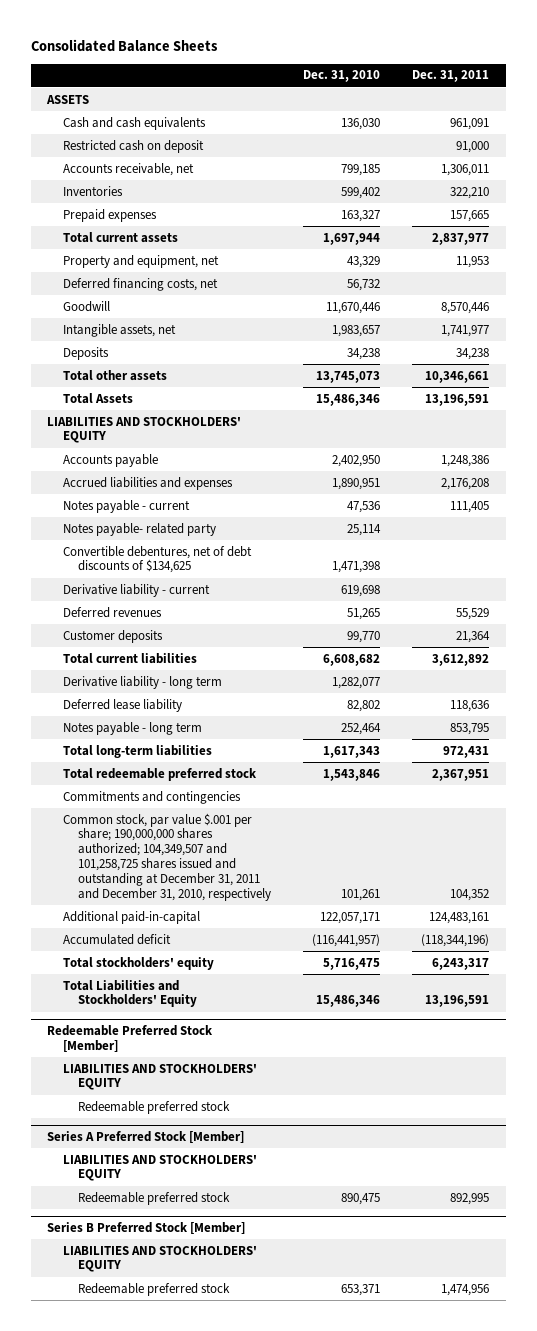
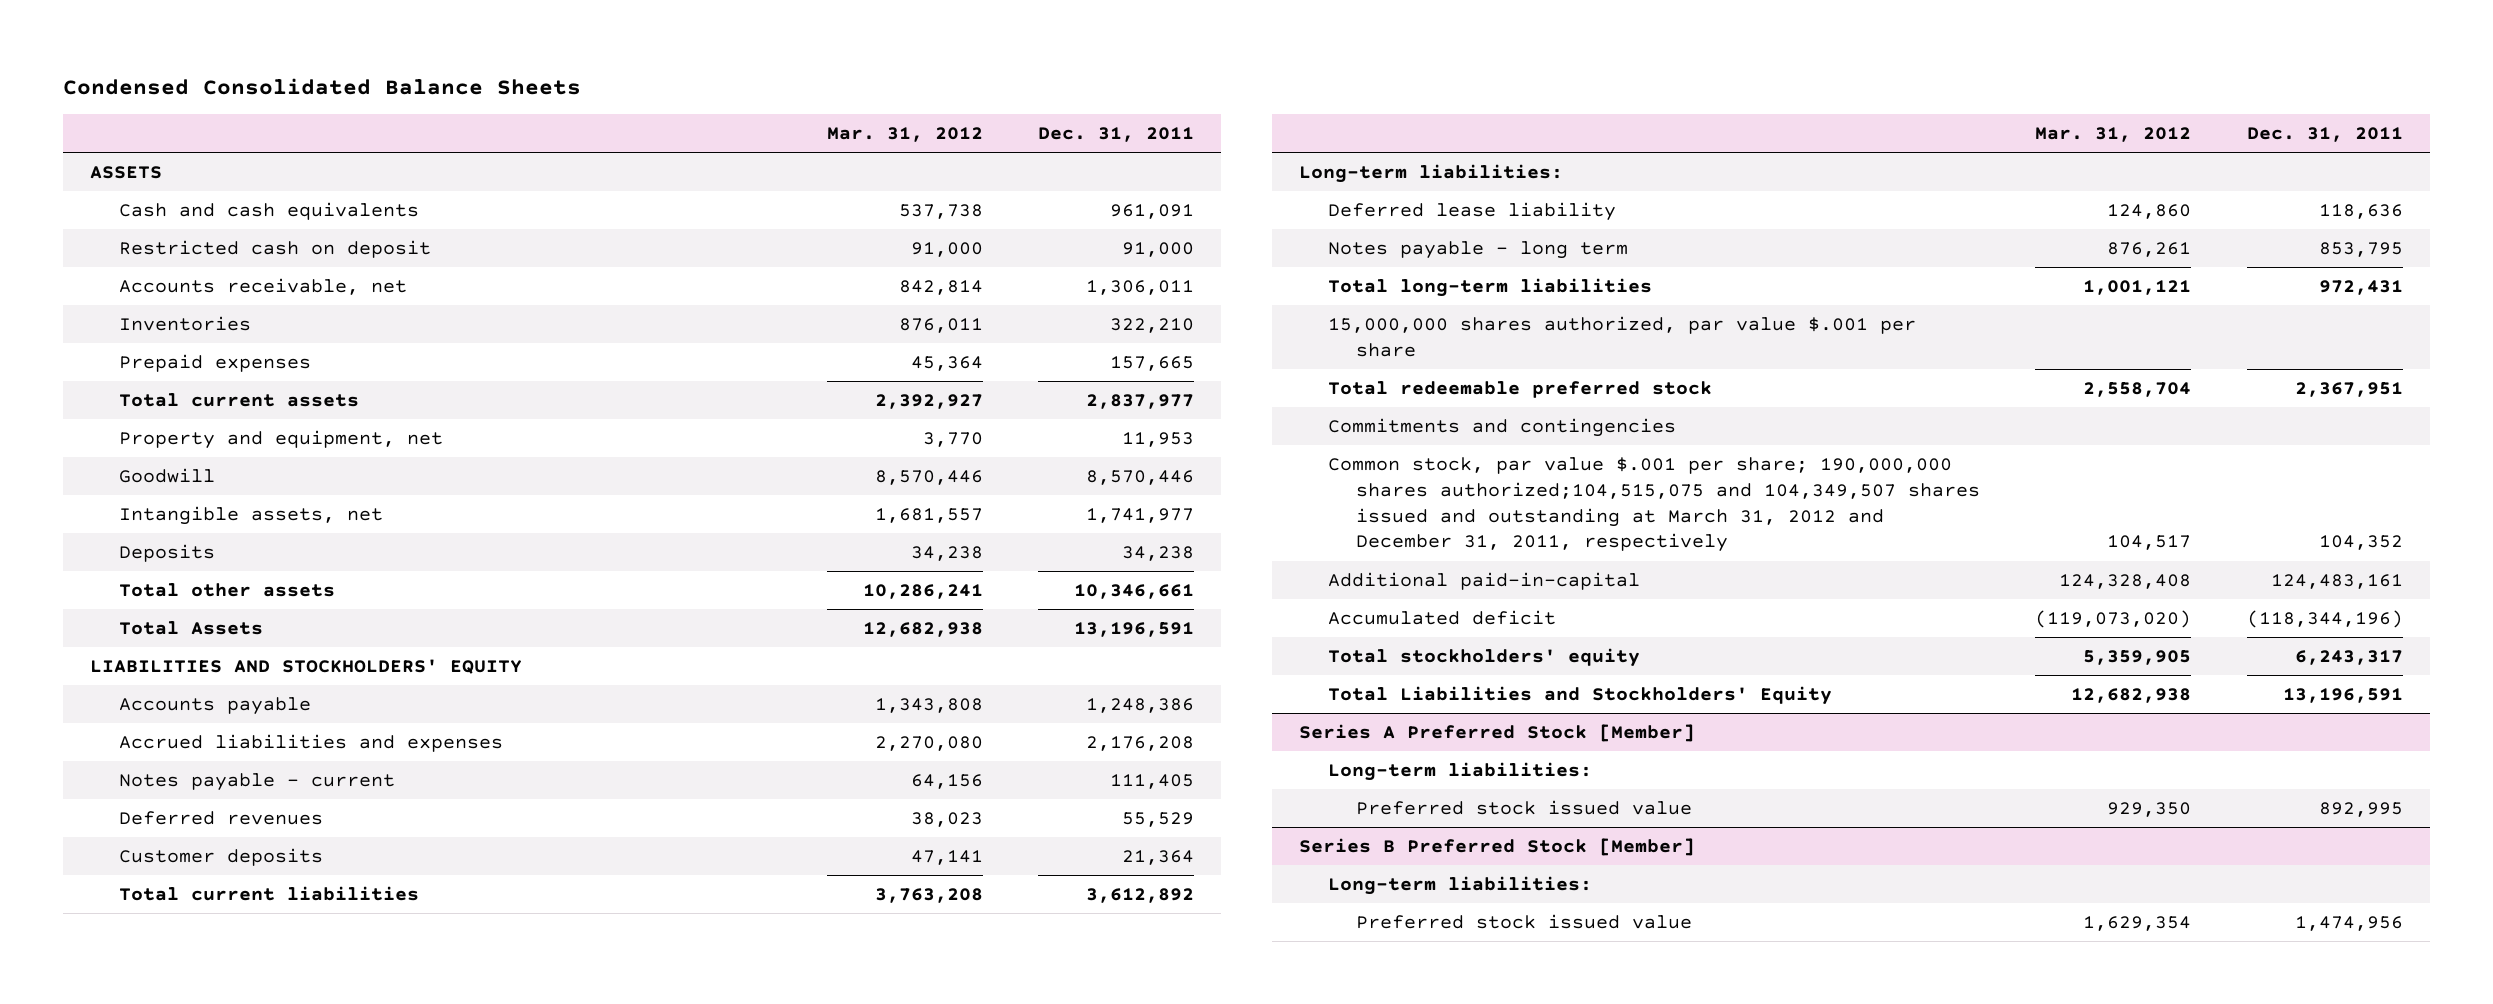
[31,39,219,53] Consolidated Balance Sheets -> [62,77,581,95] Condensed Consolidated Balance Sheets
[303,70,381,83] Dec. 31, 2010 -> none
none -> [826,127,983,143] Mar. 31, 2012
[62,277,218,291] Deferred financing costs, net -> none
[62,522,216,536] Notes payable- related party -> none
[62,545,252,574] Convertible debentures, net of debt discounts of $134,625 -> none
[62,583,210,597] Derivative liability - current -> none
[62,675,222,689] Derivative liability - long term -> none
none -> [1299,164,1564,184] Long-term liabilities:
none -> [1327,316,1916,357] 15,000,000 shares authorized, par value $.001 per share
[62,812,271,902] Common stock, par value $.001 per share; 190,000,000 shares authorized; 104,349,507 and 101,258,725 shares issued and outstanding at December 31, 2011 and December 31, 2010, respectively -> [1327,457,1981,553] Common stock, par value $.001 per share; 190,000,000 shares authorized;104,515,075 and 104,349,507 shares issued and outstanding at March 31, 2012 and December 31, 2011, respectively
[47,1025,214,1052] Redeemable Preferred Stock [Member] -> none
[62,1063,257,1091] LIABILITIES AND STOCKHOLDERS' EQUITY -> none
[77,1100,230,1114] Redeemable preferred stock -> none
[62,1154,257,1182] LIABILITIES AND STOCKHOLDERS' EQUITY -> none
none -> [1327,762,1592,782] Long-term liabilities:
[77,1191,230,1205] Redeemable preferred stock -> [1356,800,1693,816] Preferred stock issued value
[62,1245,257,1273] LIABILITIES AND STOCKHOLDERS' EQUITY -> none
none -> [1327,876,1592,896] Long-term liabilities:
[77,1282,230,1296] Redeemable preferred stock -> [1356,914,1693,930] Preferred stock issued value

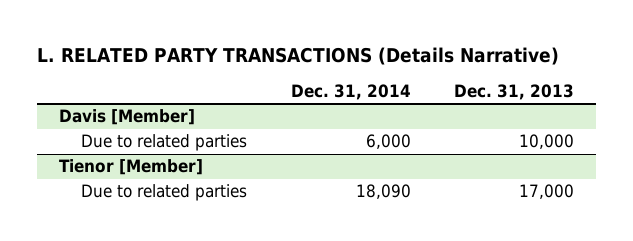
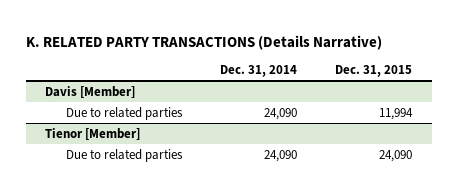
[37,47,560,66] L. RELATED PARTY TRANSACTIONS (Details Narrative) -> [26,34,383,50] K. RELATED PARTY TRANSACTIONS (Details Narrative)
[454,83,575,100] Dec. 31, 2013 -> none
none -> [335,65,413,78] Dec. 31, 2015
[365,134,411,150] 6,000 -> [263,107,297,120] 24,090
[355,184,411,200] 18,090 -> [263,149,297,162] 24,090

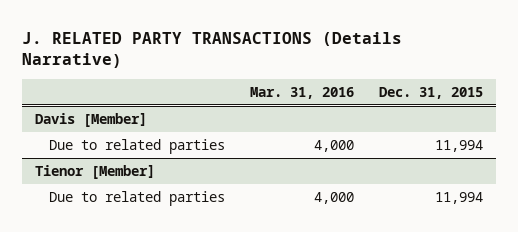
[26,34,383,50] K. RELATED PARTY TRANSACTIONS (Details Narrative) -> [22,31,403,69] J. RELATED PARTY TRANSACTIONS (Details Narrative)
[219,65,297,78] Dec. 31, 2014 -> none
none -> [250,86,355,99] Mar. 31, 2016
[379,149,413,162] 24,090 -> [435,191,484,204] 11,994

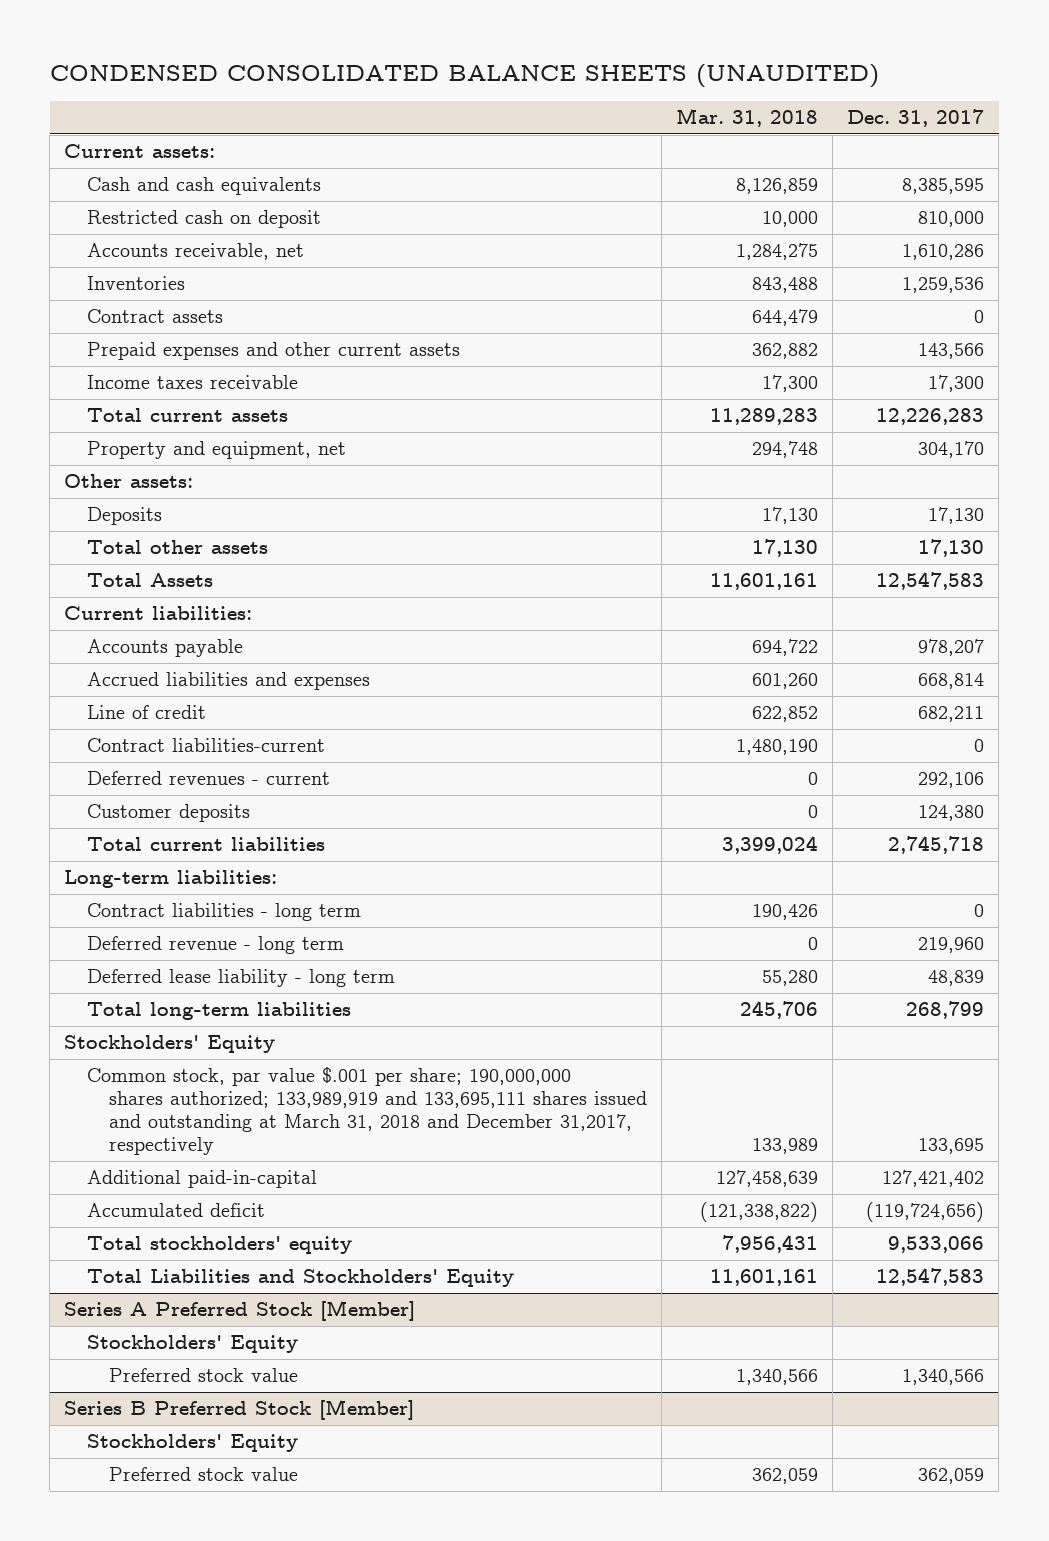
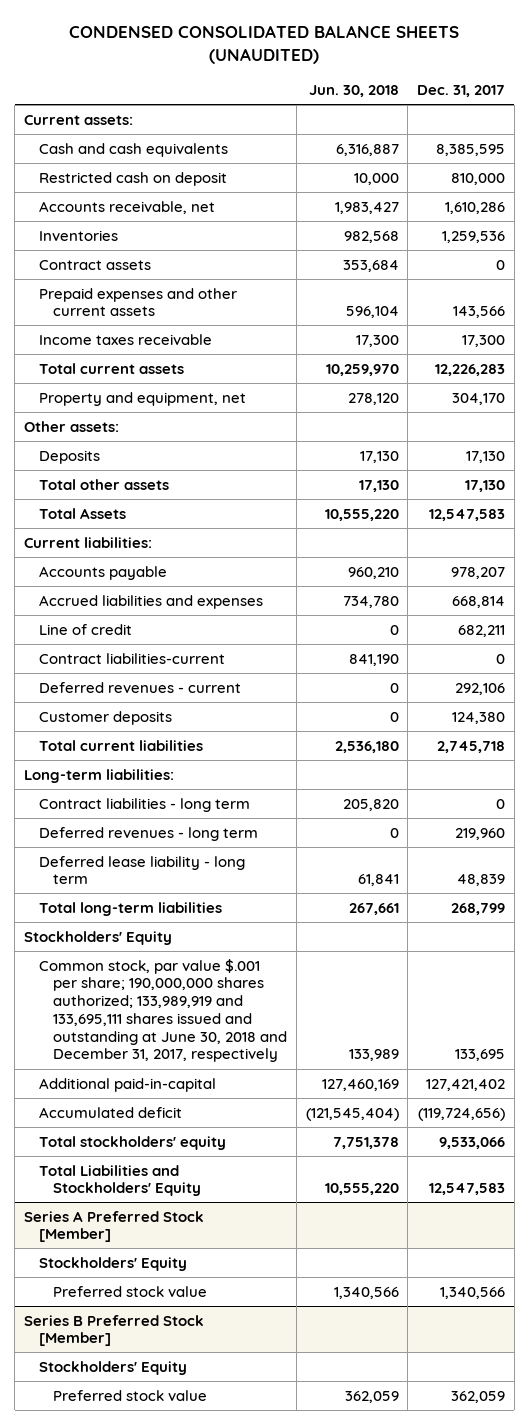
[676,108,819,128] Mar. 31, 2018 -> none
none -> [308,85,399,98] Jun. 30, 2018
[86,936,344,955] Deferred revenue - long term -> [38,826,258,841] Deferred revenues - long term
[86,1067,648,1156] Common stock, par value $.001 per share; 190,000,000 shares authorized; 133,989,919 and 133,695,111 shares issued and outstanding at March 31, 2018 and December 31,2017, respectively -> [38,958,288,1063] Common stock, par value $.001 per share; 190,000,000 shares authorized; 133,989,919 and 133,695,111 shares issued and outstanding at June 30, 2018 and December 31, 2017, respectively

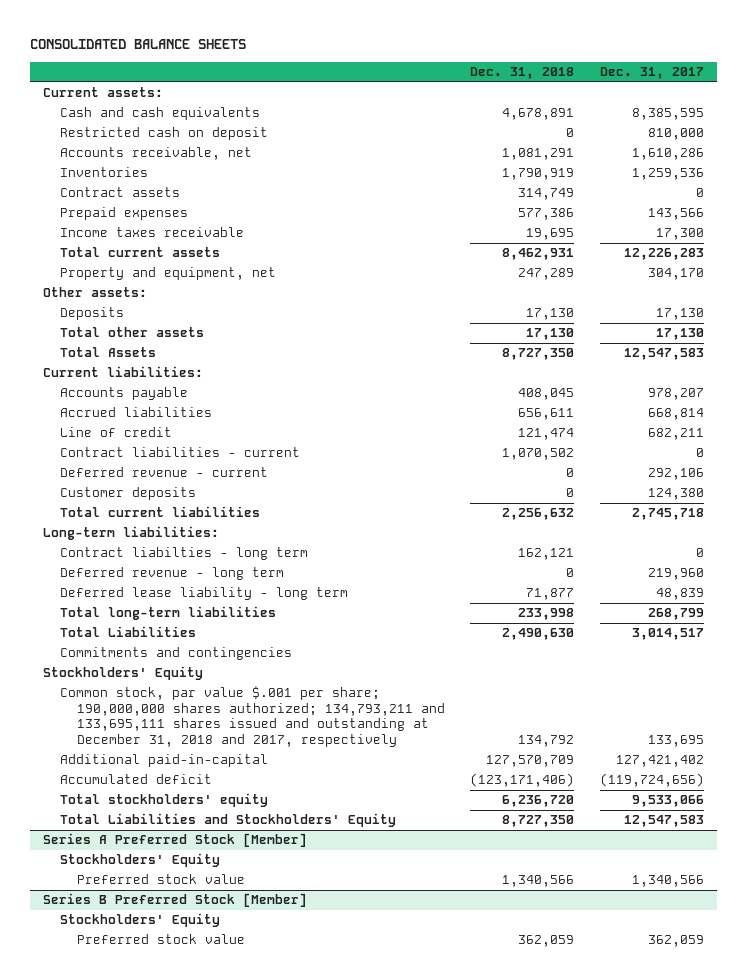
[69,24,460,64] CONDENSED CONSOLIDATED BALANCE SHEETS (UNAUDITED) -> [30,39,247,50] CONSOLIDATED BALANCE SHEETS
[308,85,399,98] Jun. 30, 2018 -> none
none -> [470,67,575,80] Dec. 31, 2018
[38,287,237,317] Prepaid expenses and other current assets -> [59,207,188,221] Prepaid expenses
[38,594,263,609] Accrued liabilities and expenses -> [59,407,212,418] Accrued liabilities
[38,652,225,664] Contract liabilities-current -> [59,447,300,458] Contract liabilities - current
[38,681,241,693] Deferred revenues - current -> [59,467,268,478] Deferred revenue - current
[38,797,250,812] Contract liabilities - long term -> [59,547,308,561] Contract liabilties - long term
[38,826,258,841] Deferred revenues - long term -> [59,567,284,581] Deferred revenue - long term
none -> [59,626,196,638] Total Liabilities
none -> [59,647,292,661] Commitments and contingencies
[38,958,288,1063] Common stock, par value $.001 per share; 190,000,000 shares authorized; 133,989,919 and 133,695,111 shares issued and outstanding at June 30, 2018 and December 31, 2017, respectively -> [59,686,445,747] Common stock, par value $.001 per share; 190,000,000 shares authorized; 134,793,211 and 133,695,111 shares issued and outstanding at December 31, 2018 and 2017, respectively

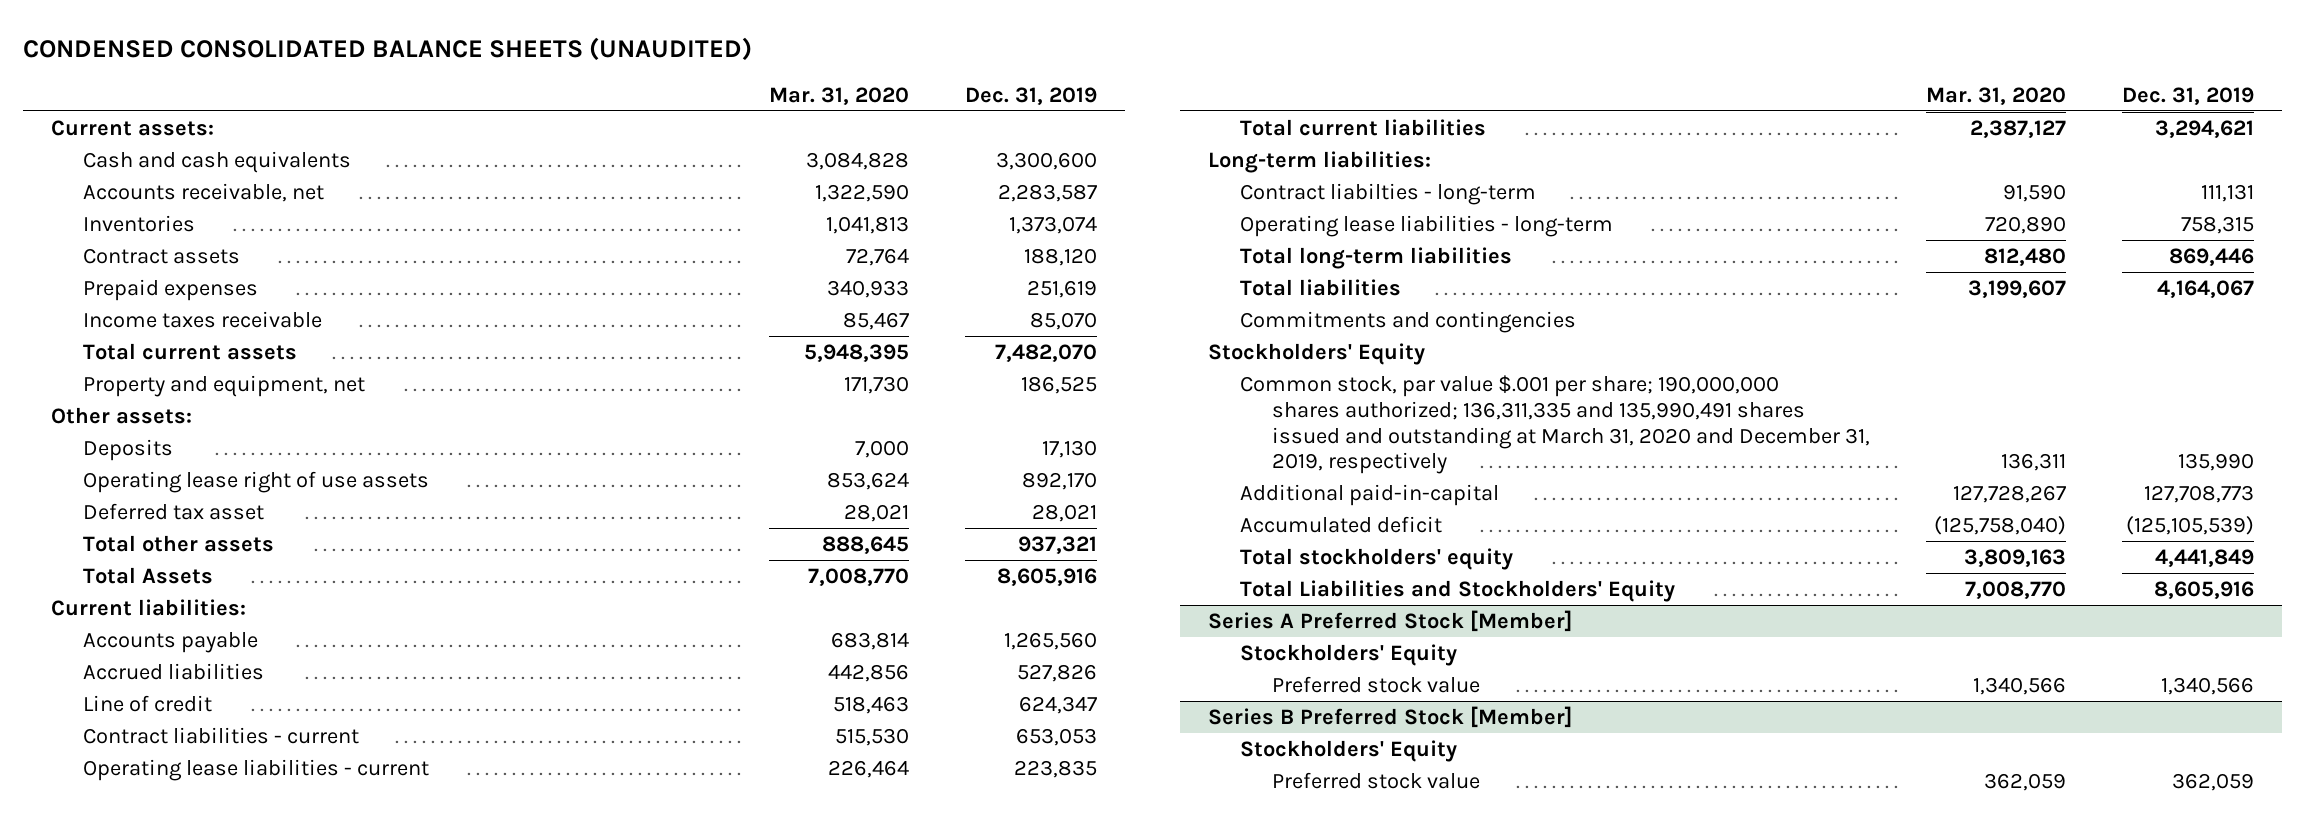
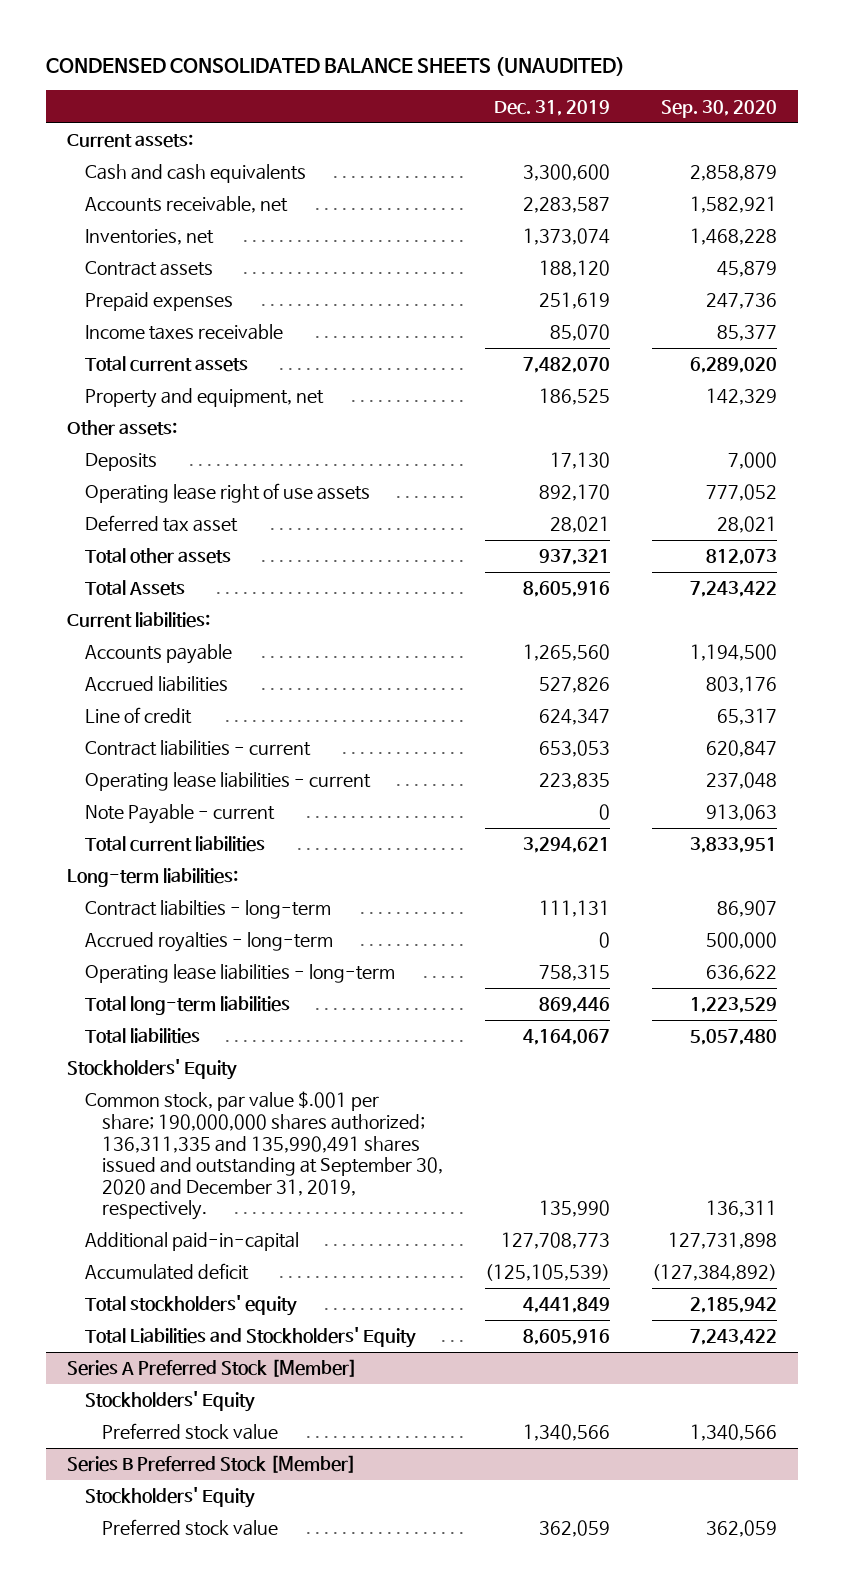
[768,87,909,106] Mar. 31, 2020 -> none
none -> [660,99,777,118] Sep. 30, 2020
[82,214,195,232] Inventories -> [84,229,214,246] Inventories, net
none -> [84,804,275,825] Note Payable - current
none -> [84,932,333,953] Accrued royalties - long-term
[1240,310,1577,333] Commitments and contingencies -> none
[1240,374,1870,475] Common stock, par value $.001 per share; 190,000,000 shares authorized; 136,311,335 and 135,990,491 shares issued and outstanding at March 31, 2020 and December 31, 2019, respectively -> [84,1091,444,1221] Common stock, par value $.001 per share; 190,000,000 shares authorized; 136,311,335 and 135,990,491 shares issued and outstanding at September 30, 2020 and December 31, 2019, respectively.

